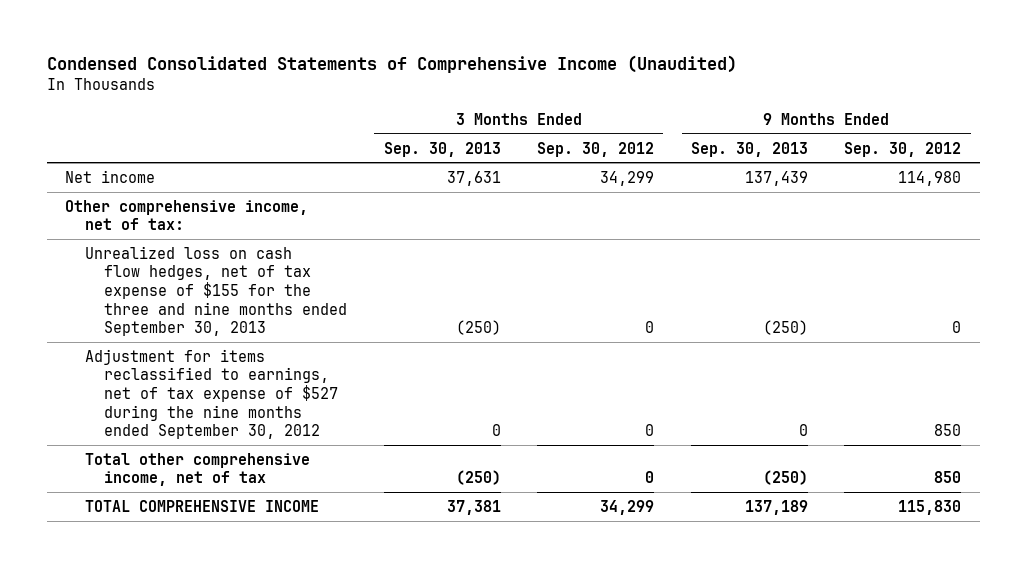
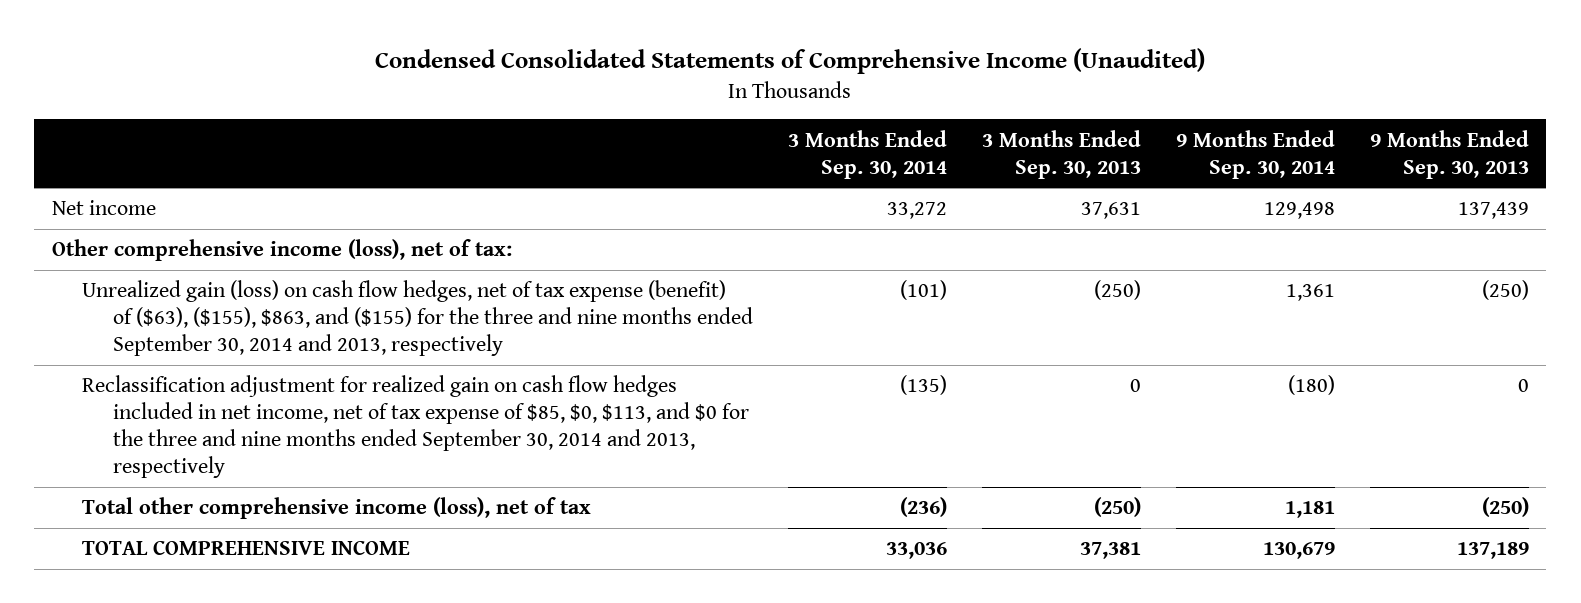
[537,141,655,157] Sep. 30, 2012 -> none
[844,141,962,157] Sep. 30, 2012 -> none
none -> [787,129,947,179] 3 Months Ended Sep. 30, 2014
none -> [1175,129,1335,179] 9 Months Ended Sep. 30, 2014
[65,199,309,231] Other comprehensive income, net of tax: -> [51,239,512,262] Other comprehensive income (loss), net of tax:
[84,245,347,337] Unrealized loss on cash flow hedges, net of tax expense of $155 for the three and nine months ended September 30, 2013 -> [82,280,753,357] Unrealized gain (loss) on cash flow hedges, net of tax expense (benefit) of ($63), ($155), $863, and ($155) for the three and nine months ended September 30, 2014 and 2013, respectively
[84,348,338,440] Adjustment for items reclassified to earnings, net of tax expense of $527 during the nine months ended September 30, 2012 -> [82,375,749,479] Reclassification adjustment for realized gain on cash flow hedges included in net income, net of tax expense of $85, $0, $113, and $0 for the three and nine months ended September 30, 2014 and 2013, respectively
[84,452,310,487] Total other comprehensive income, net of tax -> [82,497,592,520] Total other comprehensive income (loss), net of tax

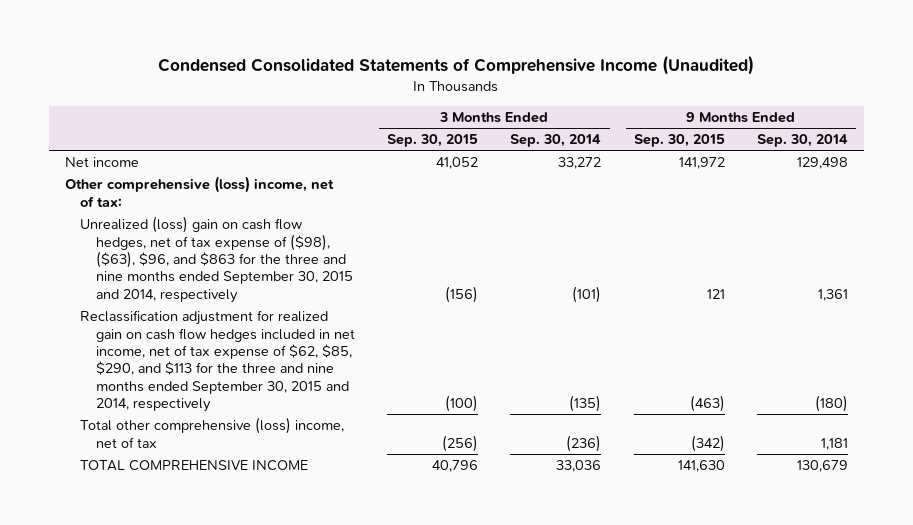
[981,129,1141,179] 3 Months Ended Sep. 30, 2013 -> none
[1369,129,1529,179] 9 Months Ended Sep. 30, 2013 -> none
none -> [387,134,479,148] Sep. 30, 2015
none -> [633,134,725,148] Sep. 30, 2015
[51,239,512,262] Other comprehensive income (loss), net of tax: -> [64,176,334,207] Other comprehensive (loss) income, net of tax:
[82,280,753,357] Unrealized gain (loss) on cash flow hedges, net of tax expense (benefit) of ($63), ($155), $863, and ($155) for the three and nine months ended September 30, 2014 and 2013, respectively -> [80,216,353,303] Unrealized (loss) gain on cash flow hedges, net of tax expense of ($98), ($63), $96, and $863 for the three and nine months ended September 30, 2015 and 2014, respectively
[82,375,749,479] Reclassification adjustment for realized gain on cash flow hedges included in net income, net of tax expense of $85, $0, $113, and $0 for the three and nine months ended September 30, 2014 and 2013, respectively -> [80,310,355,413] Reclassification adjustment for realized gain on cash flow hedges included in net income, net of tax expense of $62, $85, $290, and $113 for the three and nine months ended September 30, 2015 and 2014, respectively
[82,497,592,520] Total other comprehensive income (loss), net of tax -> [80,417,345,448] Total other comprehensive (loss) income, net of tax

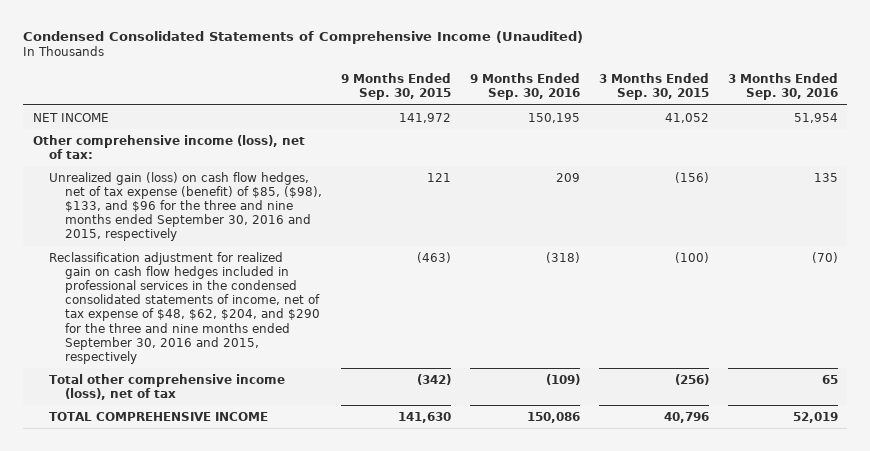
[510,134,602,148] Sep. 30, 2014 -> none
[757,134,849,148] Sep. 30, 2014 -> none
none -> [469,73,580,101] 9 Months Ended Sep. 30, 2016
none -> [727,73,838,101] 3 Months Ended Sep. 30, 2016
[64,157,139,168] Net income -> [32,112,109,122] NET INCOME
[64,176,334,207] Other comprehensive (loss) income, net of tax: -> [32,134,305,159] Other comprehensive income (loss), net of tax:
[80,216,353,303] Unrealized (loss) gain on cash flow hedges, net of tax expense of ($98), ($63), $96, and $863 for the three and nine months ended September 30, 2015 and 2014, respectively -> [48,171,323,242] Unrealized gain (loss) on cash flow hedges, net of tax expense (benefit) of $85, ($98), $133, and $96 for the three and nine months ended September 30, 2016 and 2015, respectively
[80,310,355,413] Reclassification adjustment for realized gain on cash flow hedges included in net income, net of tax expense of $62, $85, $290, and $113 for the three and nine months ended September 30, 2015 and 2014, respectively -> [48,251,321,364] Reclassification adjustment for realized gain on cash flow hedges included in professional services in the condensed consolidated statements of income, net of tax expense of $48, $62, $204, and $290 for the three and nine months ended September 30, 2016 and 2015, respectively
[80,417,345,448] Total other comprehensive (loss) income, net of tax -> [48,373,285,400] Total other comprehensive income (loss), net of tax

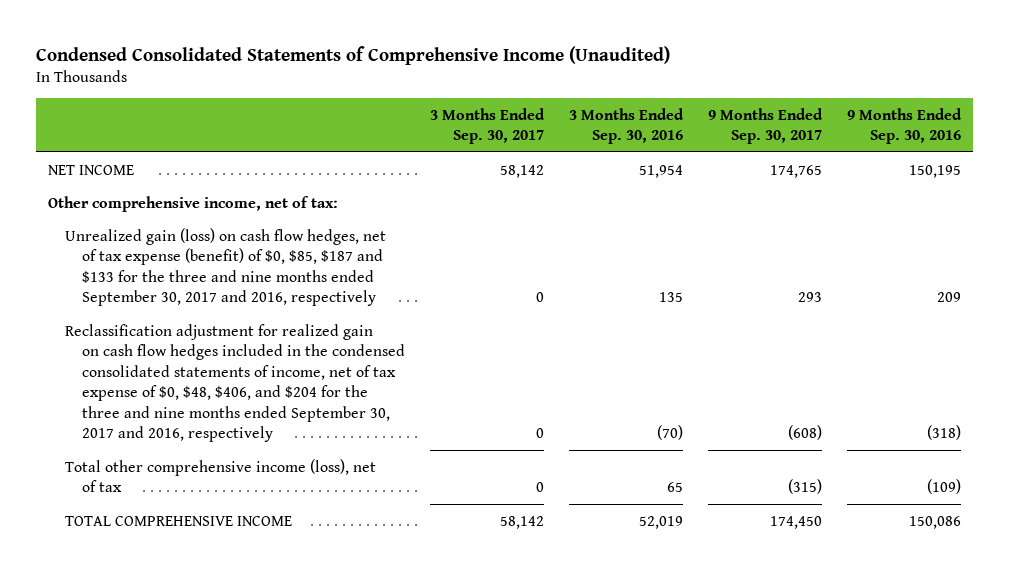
[340,73,451,101] 9 Months Ended Sep. 30, 2015 -> none
[598,73,709,101] 3 Months Ended Sep. 30, 2015 -> none
none -> [430,107,546,145] 3 Months Ended Sep. 30, 2017
none -> [707,107,823,145] 9 Months Ended Sep. 30, 2017
[32,134,305,159] Other comprehensive income (loss), net of tax: -> [48,195,339,212] Other comprehensive income, net of tax:
[48,171,323,242] Unrealized gain (loss) on cash flow hedges, net of tax expense (benefit) of $85, ($98), $133, and $96 for the three and nine months ended September 30, 2016 and 2015, respectively -> [65,227,387,307] Unrealized gain (loss) on cash flow hedges, net of tax expense (benefit) of $0, $85, $187 and $133 for the three and nine months ended September 30, 2017 and 2016, respectively
[48,251,321,364] Reclassification adjustment for realized gain on cash flow hedges included in professional services in the condensed consolidated statements of income, net of tax expense of $48, $62, $204, and $290 for the three and nine months ended September 30, 2016 and 2015, respectively -> [65,323,406,443] Reclassification adjustment for realized gain on cash flow hedges included in the condensed consolidated statements of income, net of tax expense of $0, $48, $406, and $204 for the three and nine months ended September 30, 2017 and 2016, respectively

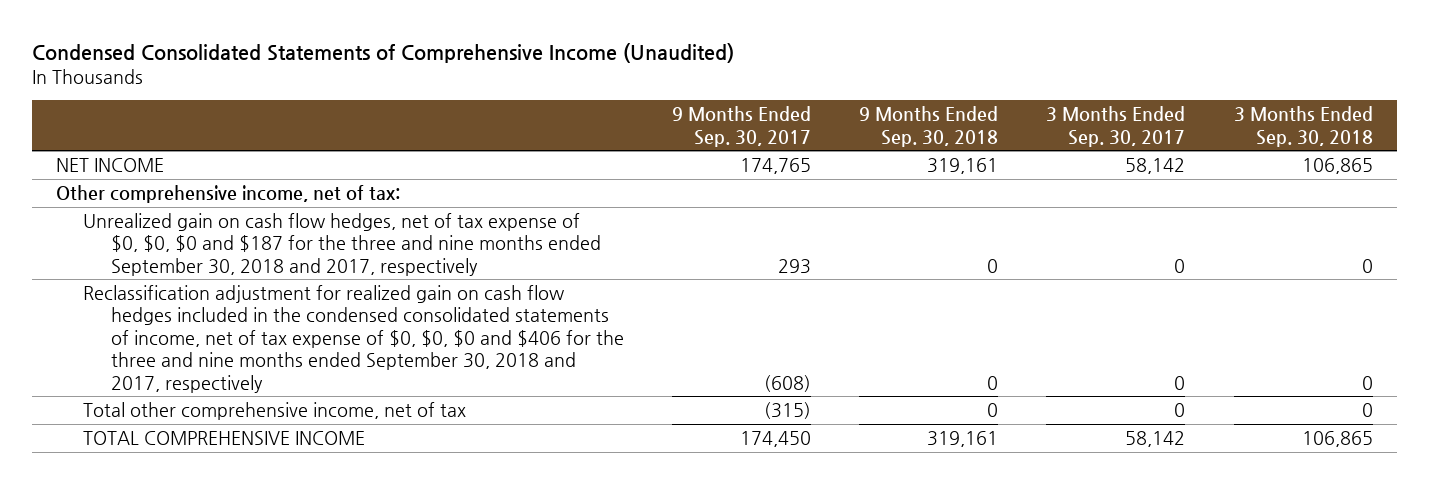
[568,107,684,145] 3 Months Ended Sep. 30, 2016 -> none
[846,107,962,145] 9 Months Ended Sep. 30, 2016 -> none
none -> [859,106,999,147] 9 Months Ended Sep. 30, 2018
none -> [1233,106,1373,147] 3 Months Ended Sep. 30, 2018
[65,227,387,307] Unrealized gain (loss) on cash flow hedges, net of tax expense (benefit) of $0, $85, $187 and $133 for the three and nine months ended September 30, 2017 and 2016, respectively -> [83,212,601,276] Unrealized gain on cash flow hedges, net of tax expense of $0, $0, $0 and $187 for the three and nine months ended September 30, 2018 and 2017, respectively
[65,323,406,443] Reclassification adjustment for realized gain on cash flow hedges included in the condensed consolidated statements of income, net of tax expense of $0, $48, $406, and $204 for the three and nine months ended September 30, 2017 and 2016, respectively -> [83,284,624,393] Reclassification adjustment for realized gain on cash flow hedges included in the condensed consolidated statements of income, net of tax expense of $0, $0, $0 and $406 for the three and nine months ended September 30, 2018 and 2017, respectively
[65,458,377,493] Total other comprehensive income (loss), net of tax -> [83,401,467,420] Total other comprehensive income, net of tax

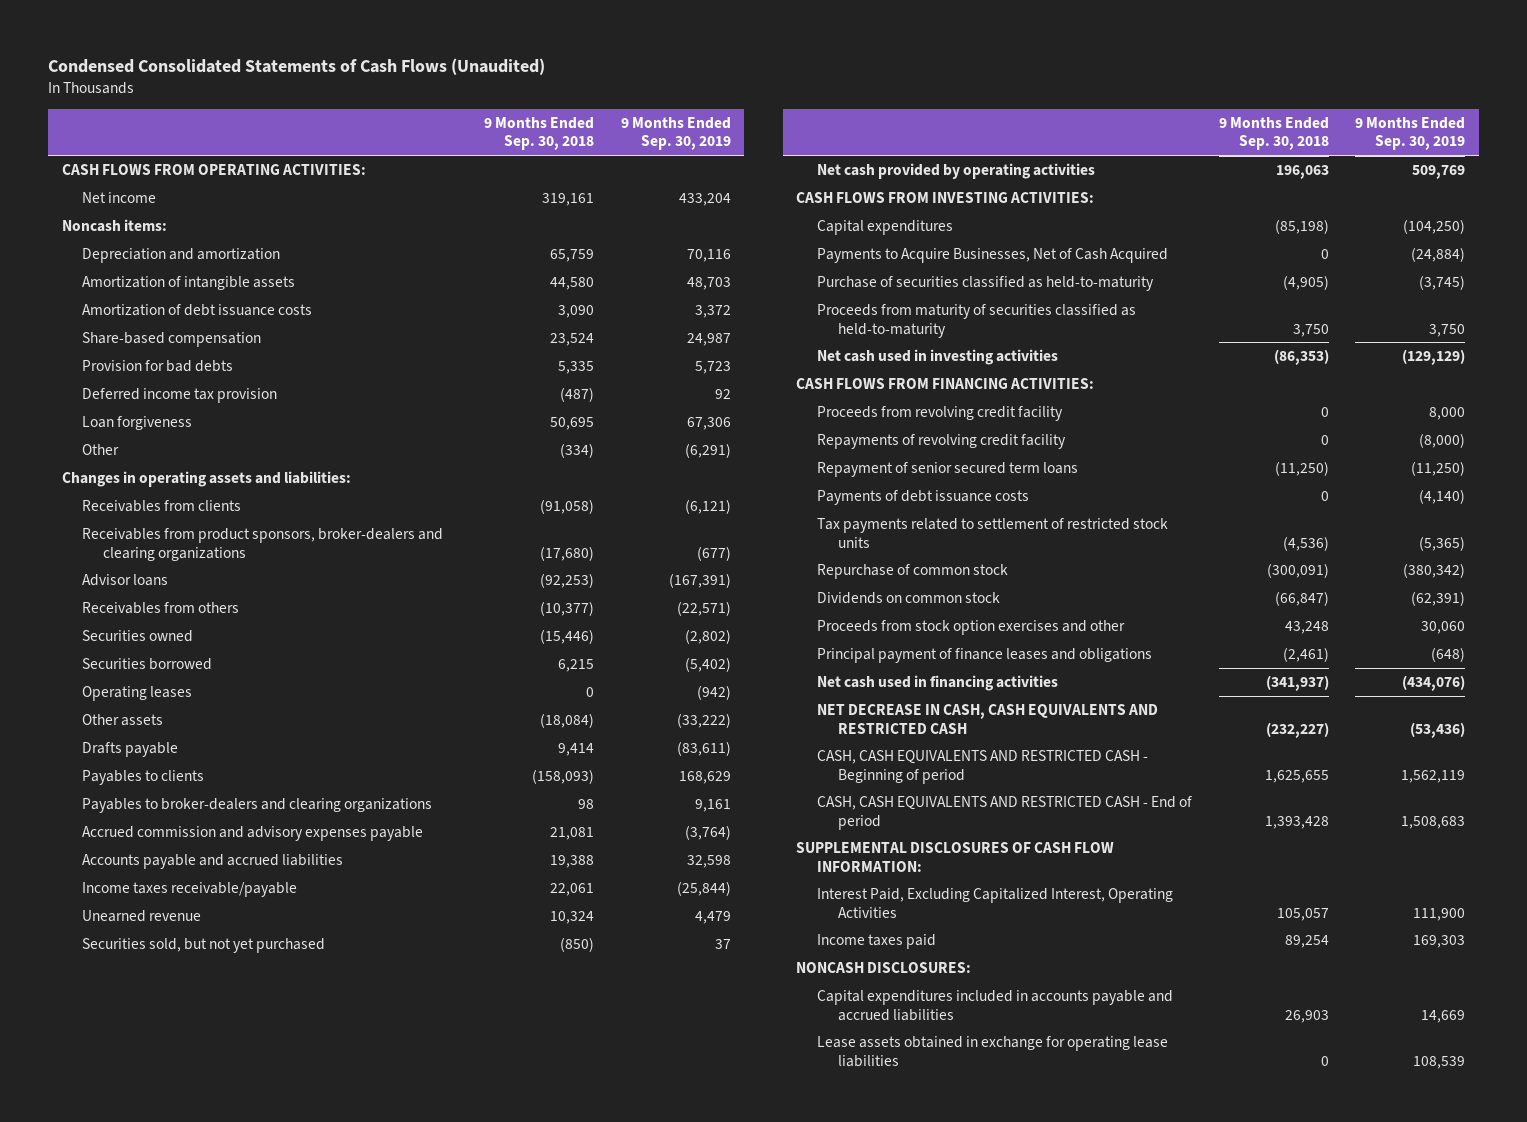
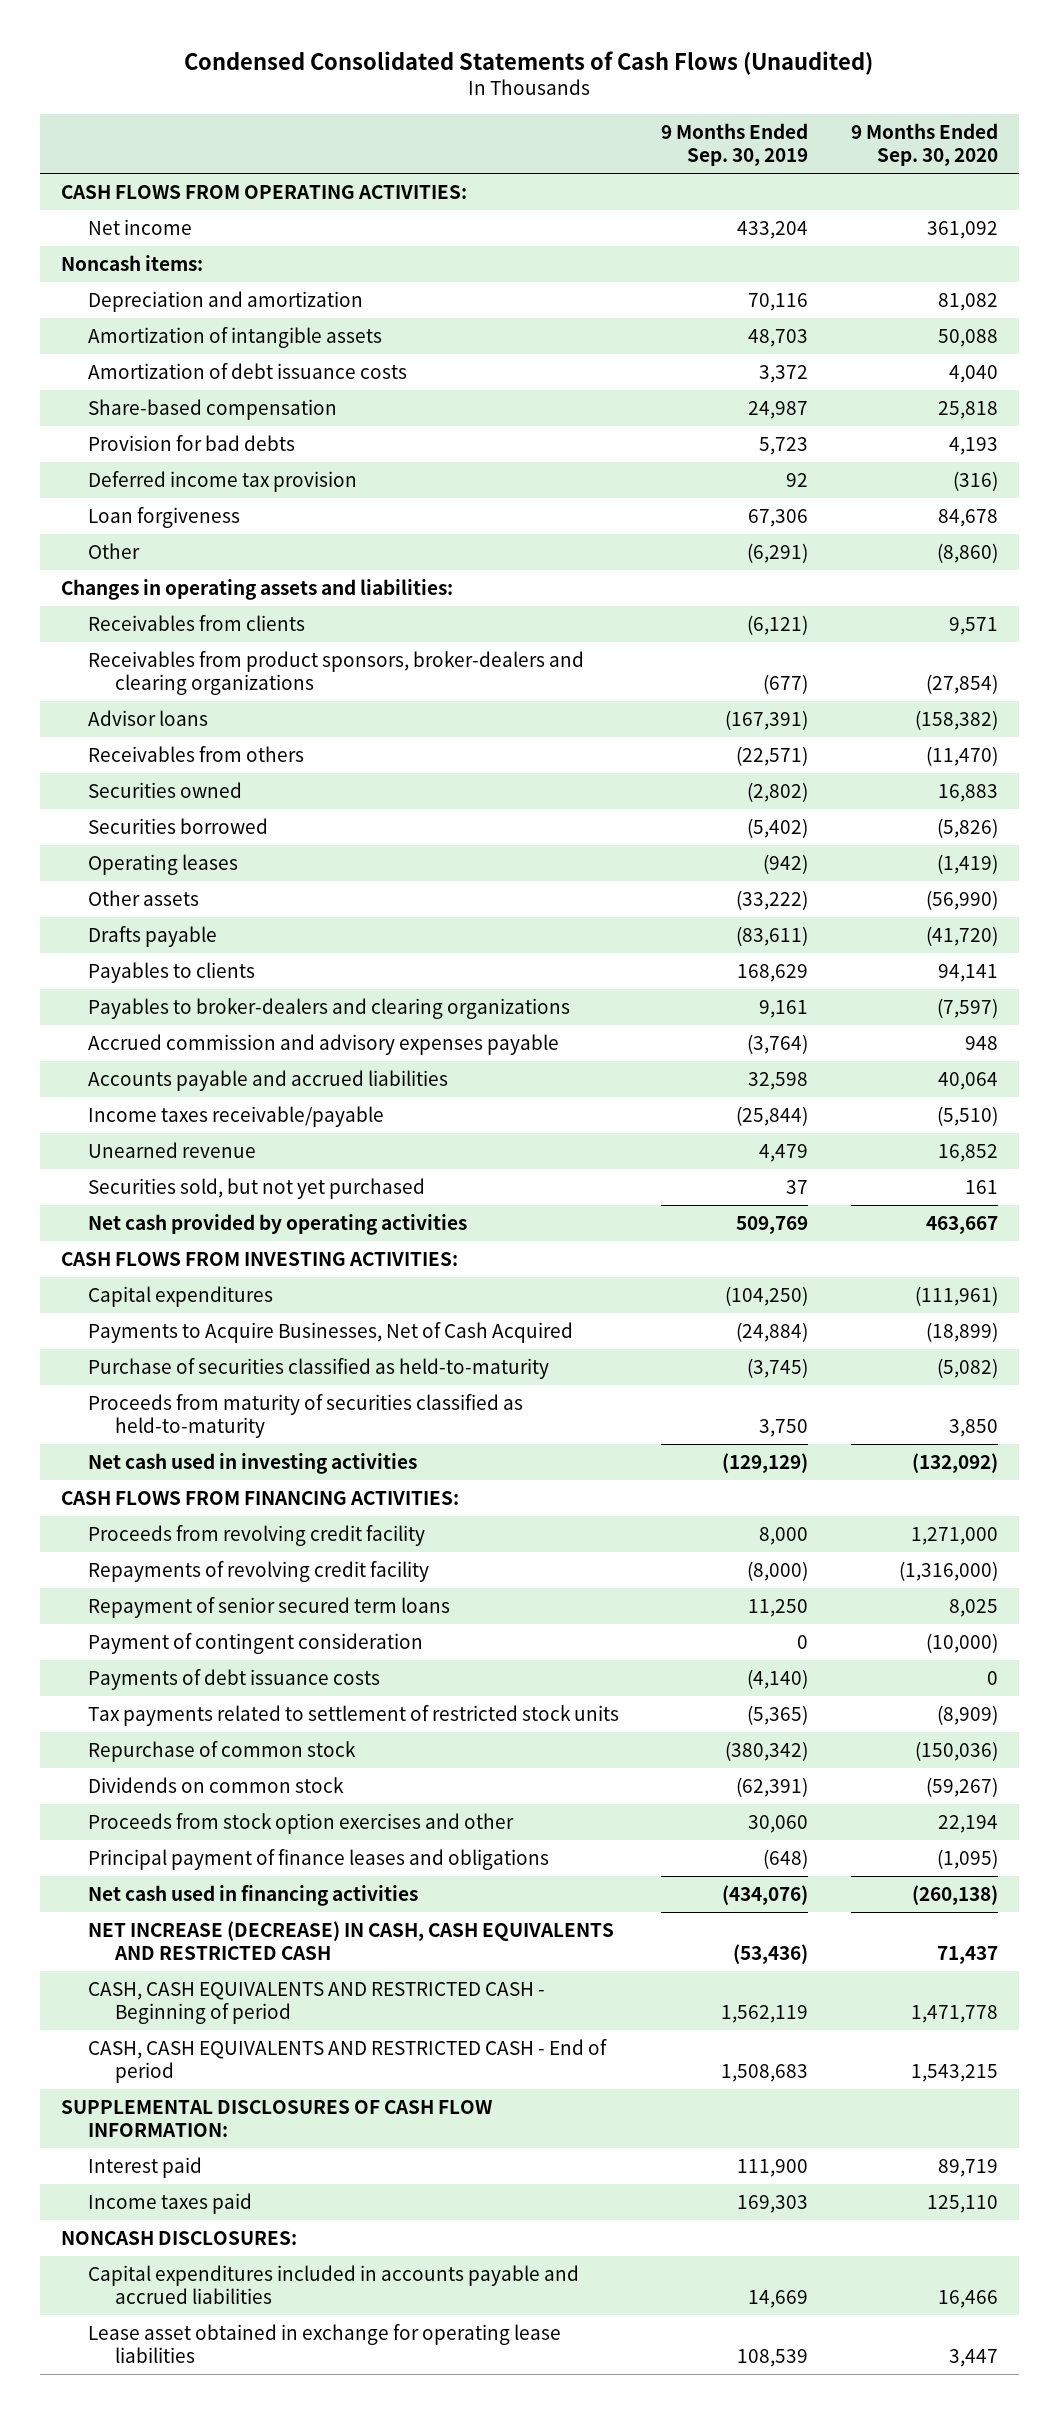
[484,116,595,151] 9 Months Ended Sep. 30, 2018 -> none
none -> [850,123,998,167] 9 Months Ended Sep. 30, 2020
[1411,460,1466,476] (11,250) -> [748,1598,809,1617] 11,250
none -> [88,1632,424,1654] Payment of contingent consideration
[817,703,1159,734] NET DECREASE IN CASH, CASH EQUIVALENTS AND RESTRICTED CASH -> [88,1920,615,1960] NET INCREASE (DECREASE) IN CASH, CASH EQUIVALENTS AND RESTRICTED CASH
[817,887,1174,918] Interest Paid, Excluding Capitalized Interest, Operating Activities -> [88,2156,203,2178] Interest paid
[817,1035,1169,1067] Lease assets obtained in exchange for operating lease liabilities -> [88,2323,562,2363] Lease asset obtained in exchange for operating lease liabilities

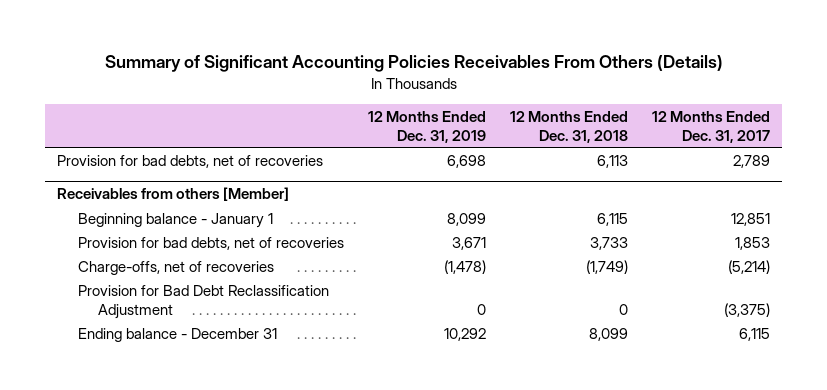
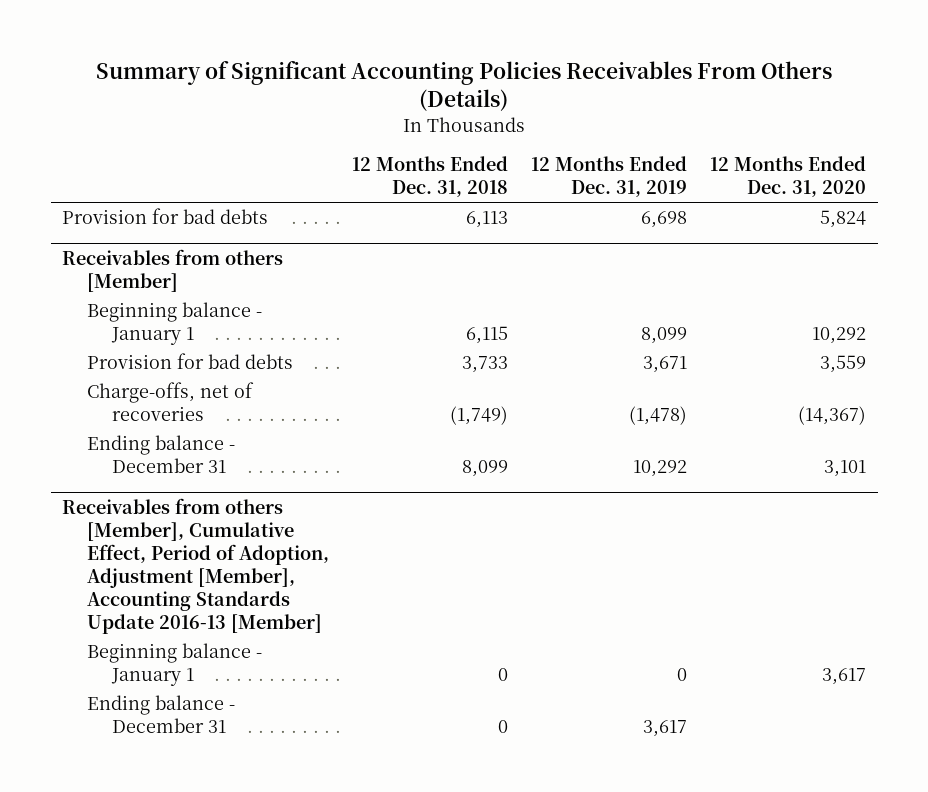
[652,110,771,143] 12 Months Ended Dec. 31, 2017 -> none
none -> [710,156,867,198] 12 Months Ended Dec. 31, 2020
[56,154,323,168] Provision for bad debts, net of recoveries -> [62,208,269,225] Provision for bad debts
[77,236,344,250] Provision for bad debts, net of recoveries -> [87,353,294,370] Provision for bad debts
[77,284,329,319] Provision for Bad Debt Reclassification Adjustment -> none
none -> [62,497,330,634] Receivables from others [Member], Cumulative Effect, Period of Adoption, Adjustment [Member], Accounting Standards Update 2016-13 [Member]
none -> [87,643,263,687] Beginning balance - January 1
none -> [87,695,236,734] Ending balance - December 31

